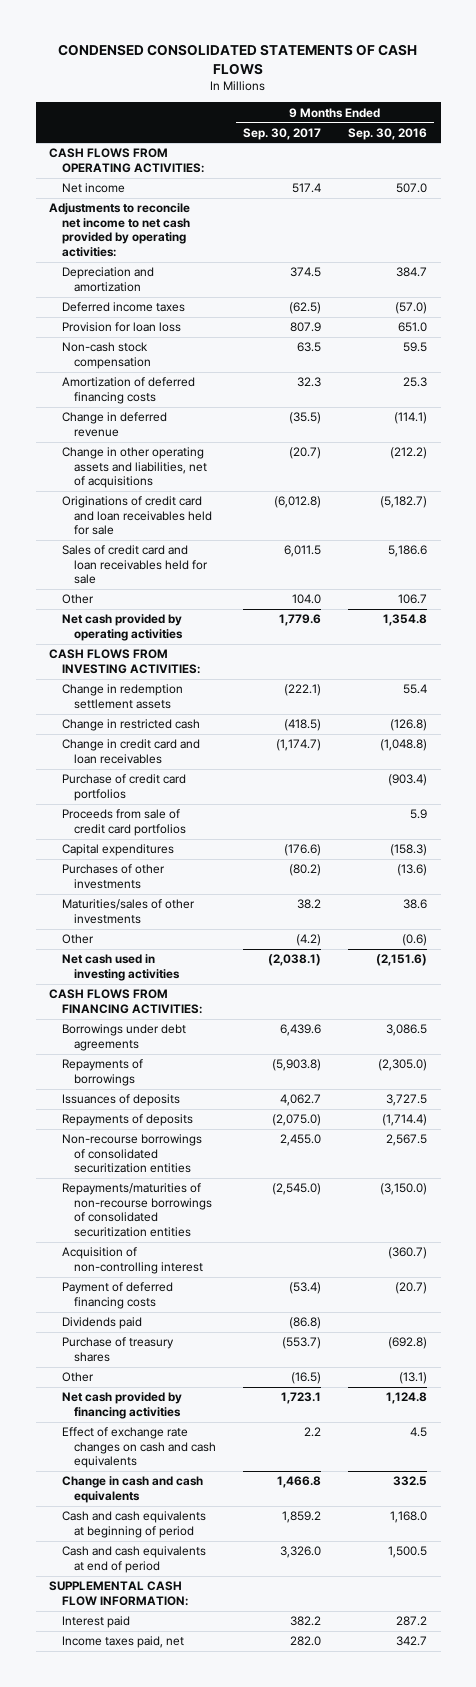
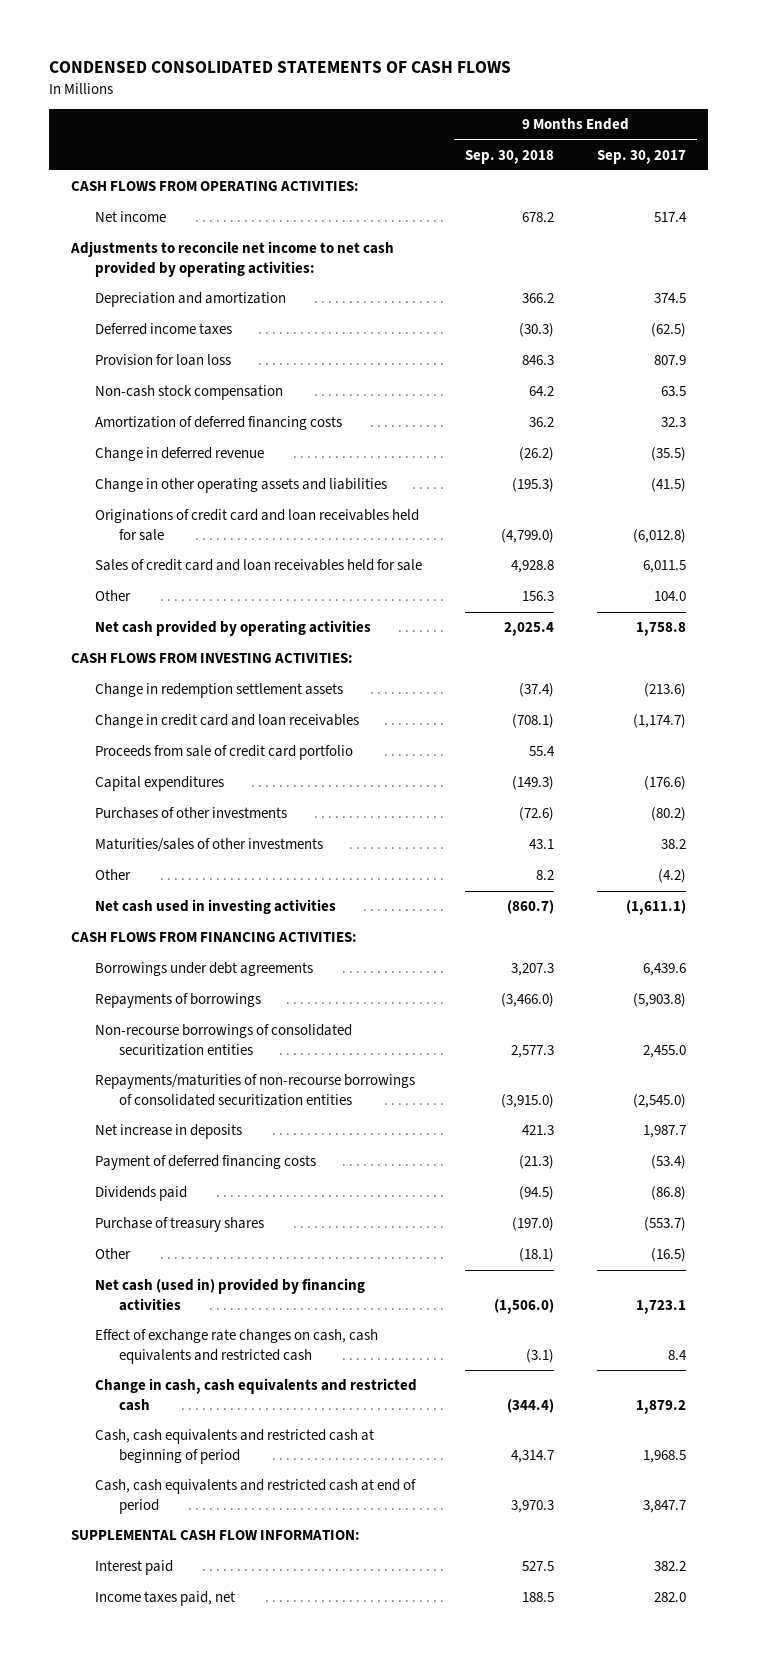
[348,127,428,140] Sep. 30, 2016 -> none
none -> [465,149,555,164] Sep. 30, 2018
[61,447,207,489] Change in other operating assets and liabilities, net of acquisitions -> [95,478,388,494] Change in other operating assets and liabilities
[288,447,321,460] (20.7) -> [651,478,687,493] (41.5)
[278,614,321,627] 1,779.6 -> [636,622,687,637] 1,758.8
[61,719,200,732] Change in restricted cash -> none
[283,684,321,697] (222.1) -> [644,683,687,698] (213.6)
[61,774,186,801] Purchase of credit card portfolios -> none
[61,809,186,836] Proceeds from sale of credit card portfolios -> [95,745,354,761] Proceeds from sale of credit card portfolio
[267,954,321,967] (2,038.1) -> [626,900,687,916] (1,611.1)
[61,1094,180,1107] Issuances of deposits -> none
[61,1114,193,1127] Repayments of deposits -> none
[61,1247,203,1274] Acquisition of non-controlling interest -> none
none -> [95,1124,243,1140] Net increase in deposits
[61,1392,182,1419] Net cash provided by financing activities -> [95,1278,366,1311] Net cash (used in) provided by financing activities
[61,1427,216,1469] Effect of exchange rate changes on cash and cash equivalents -> [95,1329,379,1364] Effect of exchange rate changes on cash, cash equivalents and restricted cash
[303,1427,321,1438] 2.2 -> [668,1349,688,1360] 8.4
[61,1476,203,1503] Change in cash and cash equivalents -> [95,1378,418,1411] Change in cash, cash equivalents and restricted cash
[276,1476,321,1489] 1,466.8 -> [636,1399,687,1414] 1,879.2
[61,1511,206,1538] Cash and cash equivalents at beginning of period -> [95,1429,375,1464] Cash, cash equivalents and restricted cash at beginning of period
[281,1511,321,1524] 1,859.2 -> [643,1449,687,1463] 1,968.5
[61,1546,206,1573] Cash and cash equivalents at end of period -> [95,1479,417,1514] Cash, cash equivalents and restricted cash at end of period
[279,1546,321,1559] 3,326.0 -> [643,1499,687,1513] 3,847.7

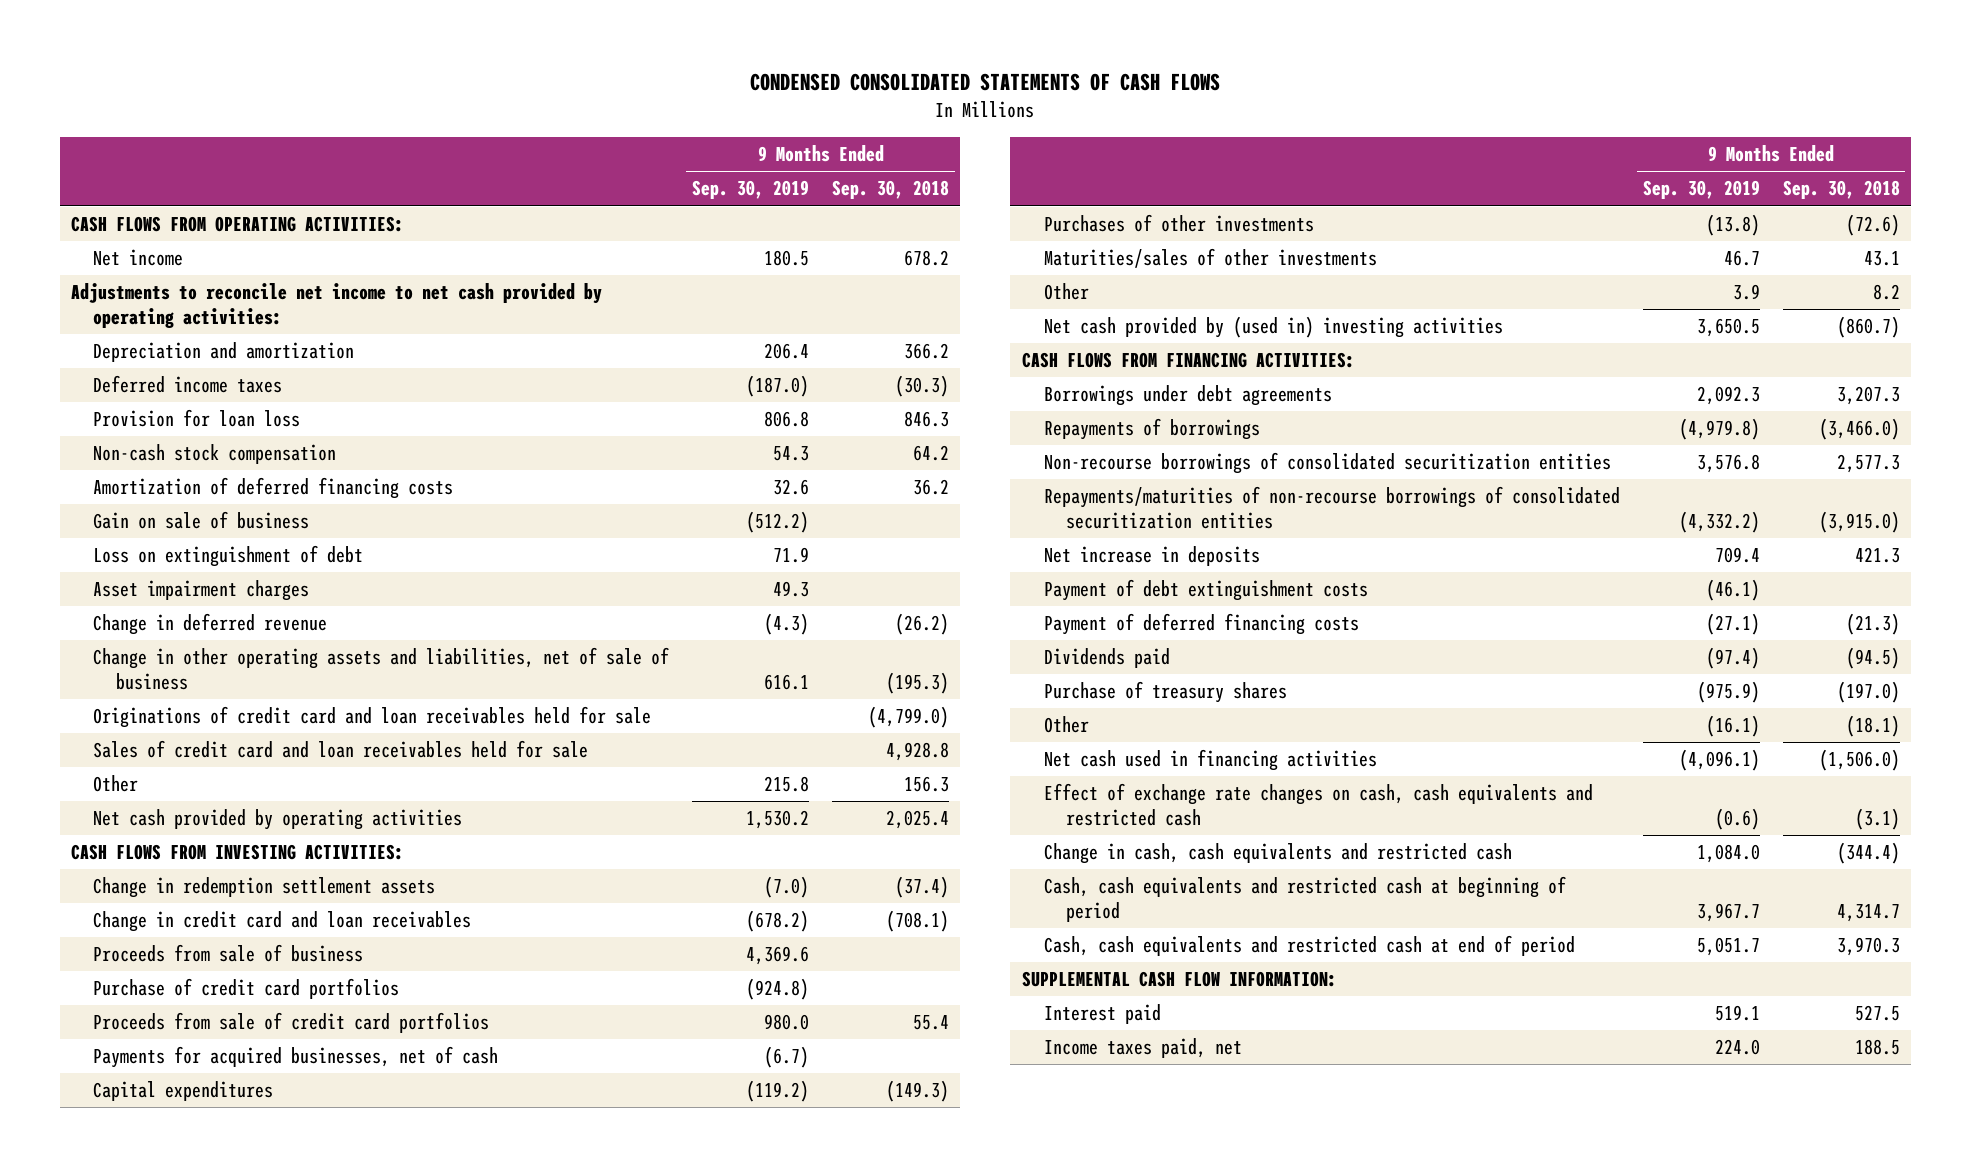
[597,149,687,164] Sep. 30, 2017 -> none
none -> [692,180,810,200] Sep. 30, 2019
none -> [93,511,310,530] Gain on sale of business
none -> [93,545,364,568] Loss on extinguishment of debt
none -> [93,580,310,602] Asset impairment charges
[95,478,388,494] Change in other operating assets and liabilities -> [93,647,670,691] Change in other operating assets and liabilities, net of sale of business
none -> [93,944,364,963] Proceeds from sale of business
none -> [93,978,400,1000] Purchase of credit card portfolios
[95,745,354,761] Proceeds from sale of credit card portfolio -> [93,1012,490,1034] Proceeds from sale of credit card portfolios
none -> [93,1046,499,1069] Payments for acquired businesses, net of cash
[95,899,337,915] Net cash used in investing activities -> [1044,316,1504,339] Net cash provided by (used in) investing activities
none -> [1044,579,1369,602] Payment of debt extinguishment costs
[95,1278,366,1311] Net cash (used in) provided by financing activities -> [1044,749,1378,772] Net cash used in financing activities

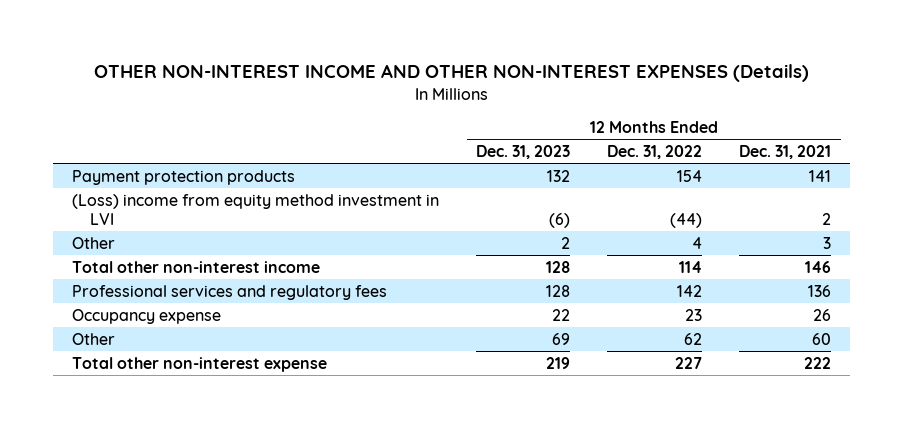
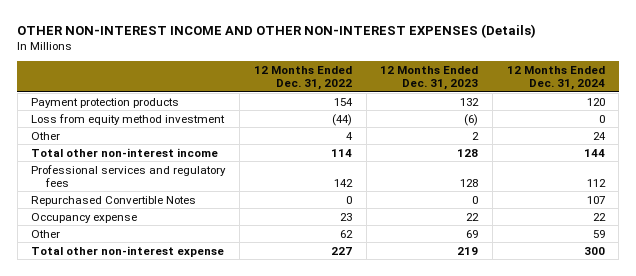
[739,145,832,160] Dec. 31, 2021 -> none
none -> [506,65,605,91] 12 Months Ended Dec. 31, 2024
[71,193,439,225] (Loss) income from equity method investment in LVI -> [31,113,226,125] Loss from equity method investment
none -> [31,195,197,206] Repurchased Convertible Notes

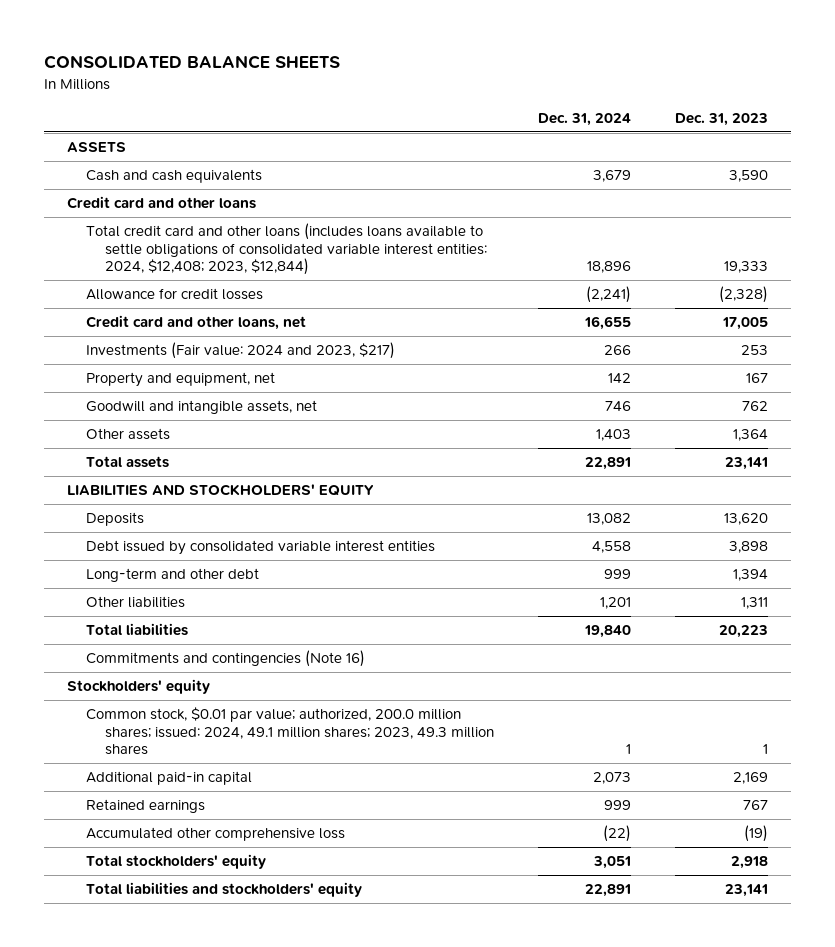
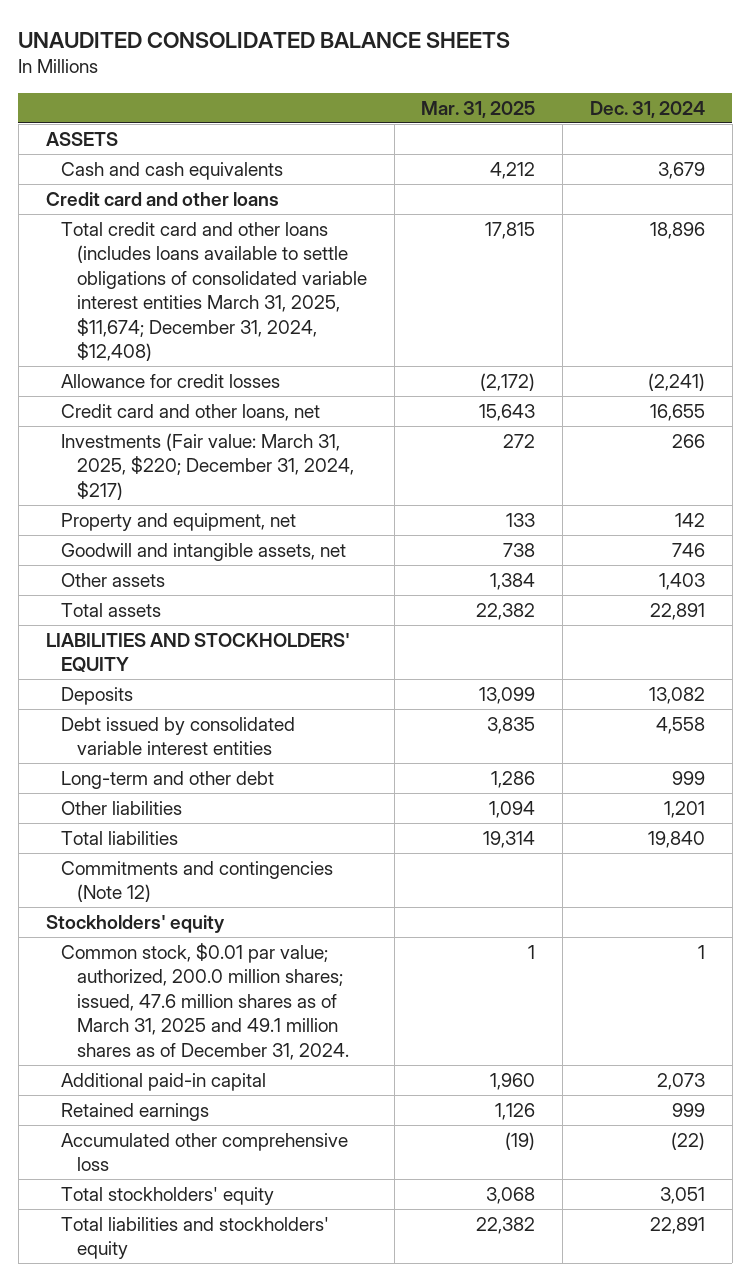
[44,55,341,70] CONSOLIDATED BALANCE SHEETS -> [18,31,511,48] UNAUDITED CONSOLIDATED BALANCE SHEETS
[675,113,769,127] Dec. 31, 2023 -> none
none -> [421,100,536,118] Mar. 31, 2025
[85,223,487,276] Total credit card and other loans (includes loans available to settle obligations of consolidated variable interest entities: 2024, $12,408; 2023, $12,844) -> [61,221,367,361] Total credit card and other loans (includes loans available to settle obligations of consolidated variable interest entities March 31, 2025, $11,674; December 31, 2024, $12,408)
[85,342,395,360] Investments (Fair value: 2024 and 2023, $217) -> [61,432,354,500] Investments (Fair value: March 31, 2025, $220; December 31, 2024, $217)
[85,650,365,668] Commitments and contingencies (Note 16) -> [61,860,334,903] Commitments and contingencies (Note 12)
[85,707,494,756] Common stock, $0.01 par value; authorized, 200.0 million shares; issued: 2024, 49.1 million shares; 2023, 49.3 million shares -> [61,942,349,1060] Common stock, $0.01 par value; authorized, 200.0 million shares; issued, 47.6 million shares as of March 31, 2025 and 49.1 million shares as of December 31, 2024.

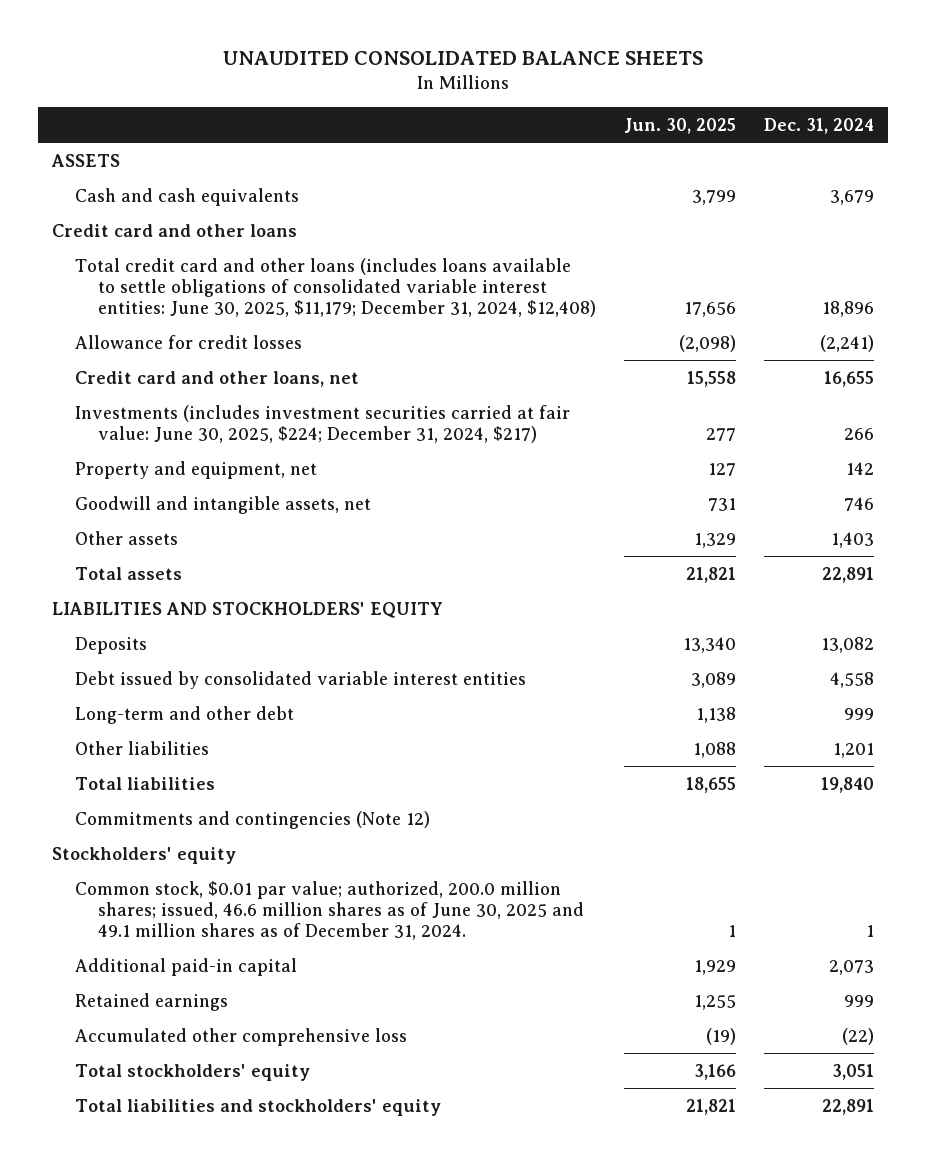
[421,100,536,118] Mar. 31, 2025 -> none
none -> [623,117,736,134] Jun. 30, 2025
[61,221,367,361] Total credit card and other loans (includes loans available to settle obligations of consolidated variable interest entities March 31, 2025, $11,674; December 31, 2024, $12,408) -> [74,257,597,317] Total credit card and other loans (includes loans available to settle obligations of consolidated variable interest entities: June 30, 2025, $11,179; December 31, 2024, $12,408)
[61,432,354,500] Investments (Fair value: March 31, 2025, $220; December 31, 2024, $217) -> [74,404,570,443] Investments (includes investment securities carried at fair value: June 30, 2025, $224; December 31, 2024, $217)
[61,942,349,1060] Common stock, $0.01 par value; authorized, 200.0 million shares; issued, 47.6 million shares as of March 31, 2025 and 49.1 million shares as of December 31, 2024. -> [74,880,585,940] Common stock, $0.01 par value; authorized, 200.0 million shares; issued, 46.6 million shares as of June 30, 2025 and 49.1 million shares as of December 31, 2024.

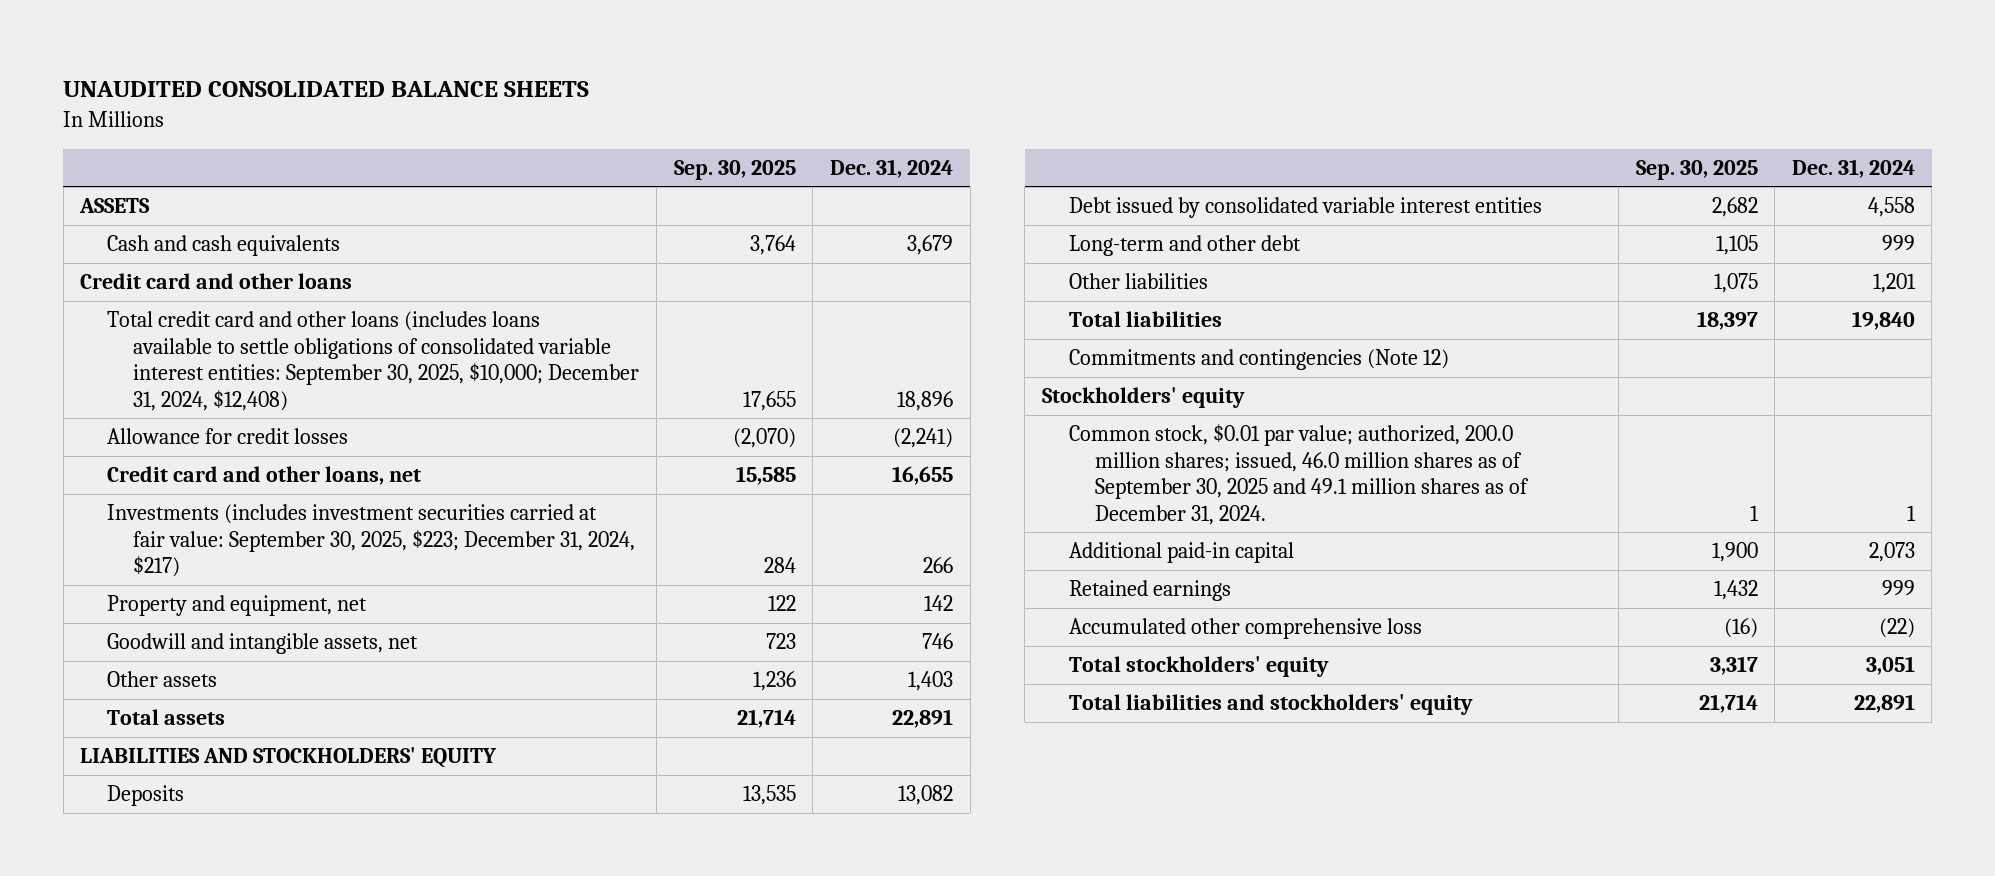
[623,117,736,134] Jun. 30, 2025 -> none
none -> [673,159,796,180] Sep. 30, 2025
[74,257,597,317] Total credit card and other loans (includes loans available to settle obligations of consolidated variable interest entities: June 30, 2025, $11,179; December 31, 2024, $12,408) -> [106,311,640,411] Total credit card and other loans (includes loans available to settle obligations of consolidated variable interest entities: September 30, 2025, $10,000; December 31, 2024, $12,408)
[74,404,570,443] Investments (includes investment securities carried at fair value: June 30, 2025, $224; December 31, 2024, $217) -> [106,504,636,578] Investments (includes investment securities carried at fair value: September 30, 2025, $223; December 31, 2024, $217)
[74,880,585,940] Common stock, $0.01 par value; authorized, 200.0 million shares; issued, 46.6 million shares as of June 30, 2025 and 49.1 million shares as of December 31, 2024. -> [1068,424,1530,525] Common stock, $0.01 par value; authorized, 200.0 million shares; issued, 46.0 million shares as of September 30, 2025 and 49.1 million shares as of December 31, 2024.

